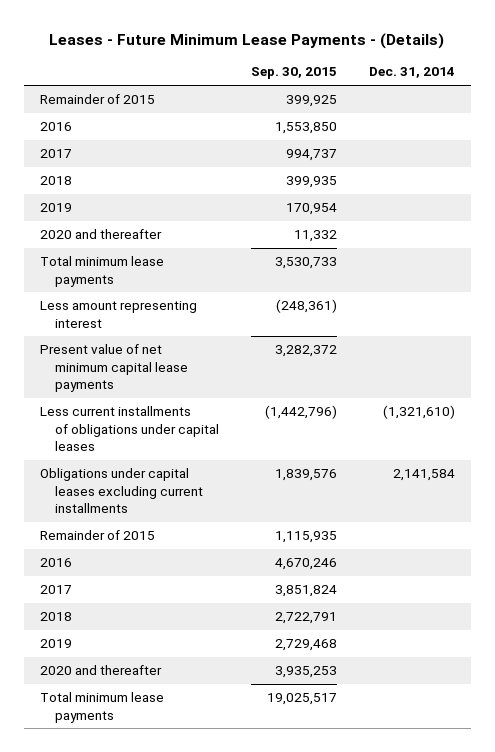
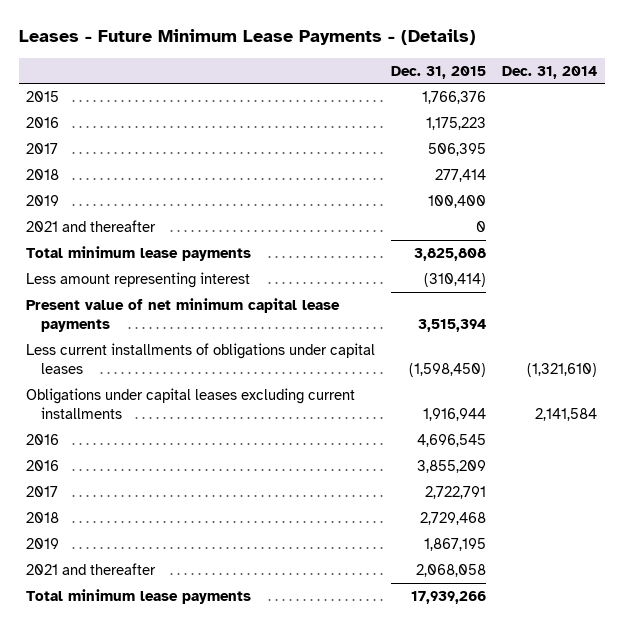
[251,67,338,80] Sep. 30, 2015 -> none
none -> [391,65,487,79] Dec. 31, 2015
[39,94,155,105] Remainder of 2015 -> [26,91,60,103] 2015
[39,229,162,240] 2020 and thereafter -> [26,220,157,233] 2021 and thereafter
[39,530,155,541] Remainder of 2015 -> none
none -> [26,460,60,472] 2016
[39,665,162,676] 2020 and thereafter -> [26,563,157,576] 2021 and thereafter

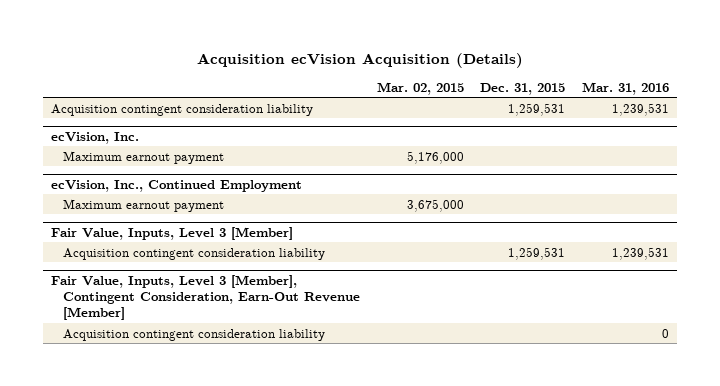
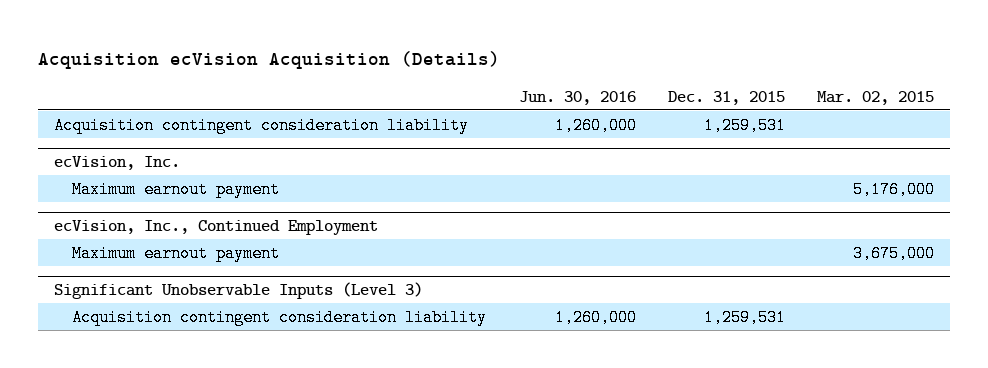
[581,81,669,95] Mar. 31, 2016 -> none
none -> [518,90,636,105] Jun. 30, 2016
[51,226,294,240] Fair Value, Inputs, Level 3 [Member] -> [54,282,424,300] Significant Unobservable Inputs (Level 3)
[51,274,361,321] Fair Value, Inputs, Level 3 [Member], Contingent Consideration, Earn-Out Revenue [Member] -> none
[63,328,326,341] Acquisition contingent consideration liability -> none

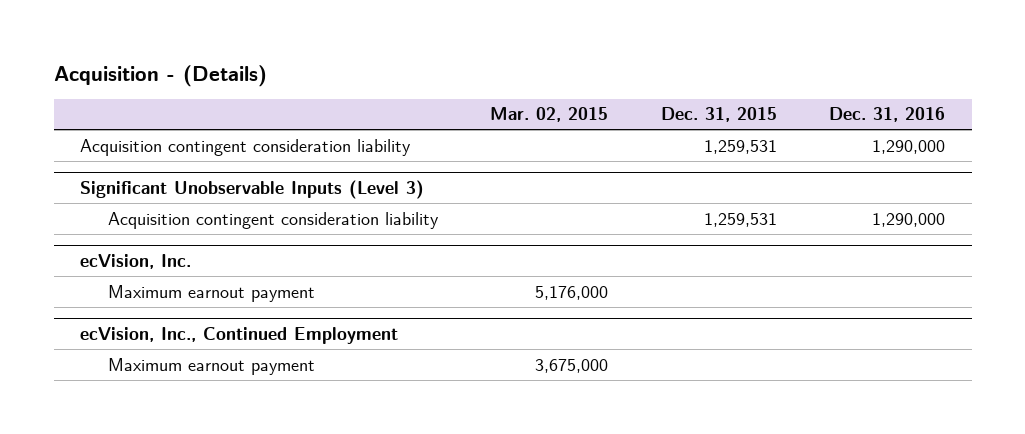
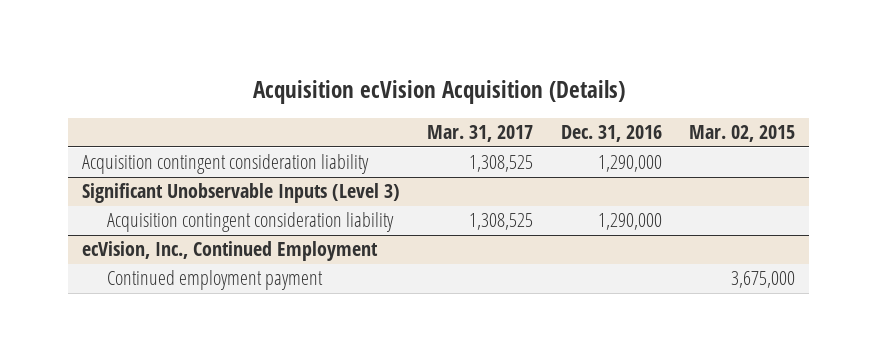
[53,65,267,88] Acquisition - (Details) -> [252,80,625,105] Acquisition ecVision Acquisition (Details)
[660,107,777,123] Dec. 31, 2015 -> none
none -> [427,125,534,143] Mar. 31, 2017
[79,253,191,269] ecVision, Inc. -> none
[107,284,315,302] Maximum earnout payment -> none
[107,357,315,375] Maximum earnout payment -> [107,270,324,291] Continued employment payment

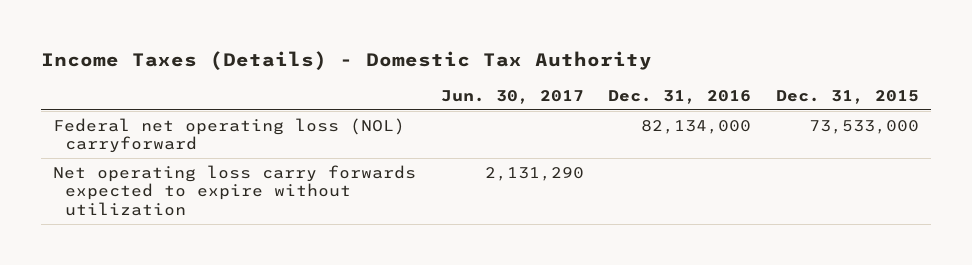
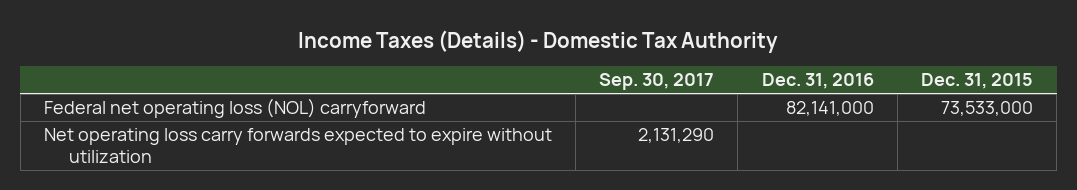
[440,89,584,104] Jun. 30, 2017 -> none
none -> [599,72,715,90] Sep. 30, 2017
[641,119,752,134] 82,134,000 -> [785,101,874,117] 82,141,000

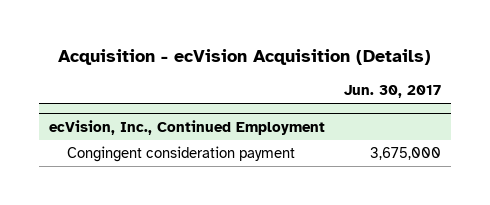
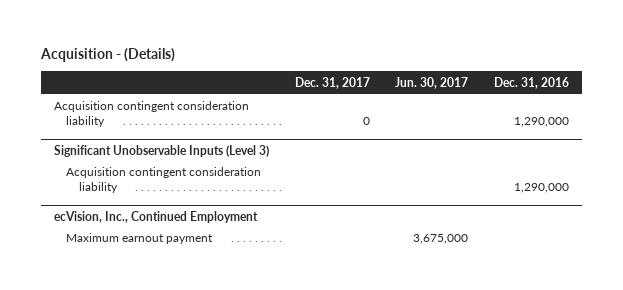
[57,49,431,66] Acquisition - ecVision Acquisition (Details) -> [39,48,175,63] Acquisition - (Details)
none -> [294,76,370,89] Dec. 31, 2017
none -> [494,76,570,89] Dec. 31, 2016
none -> [53,101,249,127] Acquisition contingent consideration liability
none -> [53,144,269,157] Significant Unobservable Inputs (Level 3)
none -> [66,167,262,193] Acquisition contingent consideration liability
[66,146,295,163] Congingent consideration payment -> [66,233,214,245] Maximum earnout payment

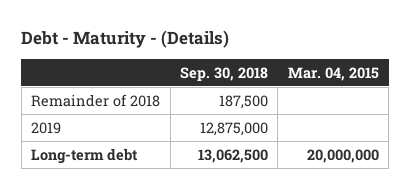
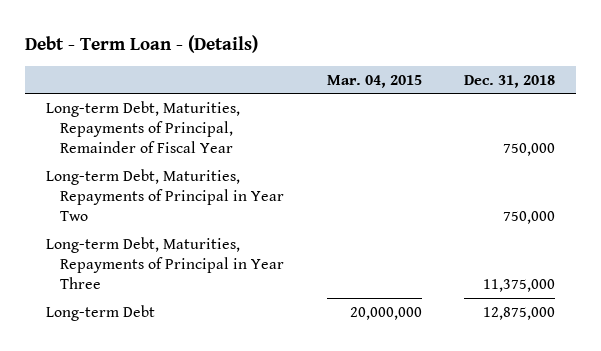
[21,30,230,49] Debt - Maturity - (Details) -> [25,34,259,53] Debt - Term Loan - (Details)
[180,66,269,81] Sep. 30, 2018 -> none
none -> [464,74,556,88] Dec. 31, 2018
[31,93,161,107] Remainder of 2018 -> [46,100,241,153] Long-term Debt, Maturities, Repayments of Principal, Remainder of Fiscal Year
[31,121,62,134] 2019 -> [46,168,285,221] Long-term Debt, Maturities, Repayments of Principal in Year Two
none -> [46,236,285,289] Long-term Debt, Maturities, Repayments of Principal in Year Three
[31,147,139,164] Long-term debt -> [46,304,156,321] Long-term Debt

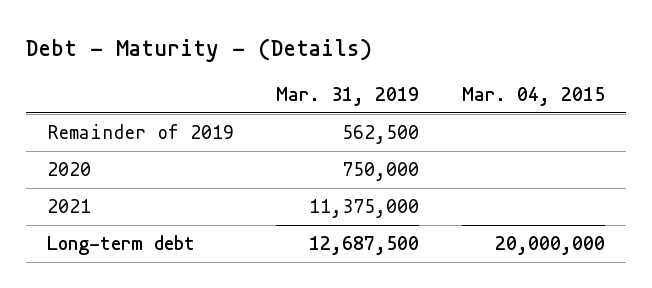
[25,34,259,53] Debt - Term Loan - (Details) -> [26,38,373,63] Debt - Maturity - (Details)
[464,74,556,88] Dec. 31, 2018 -> none
none -> [276,86,420,106] Mar. 31, 2019
[46,100,241,153] Long-term Debt, Maturities, Repayments of Principal, Remainder of Fiscal Year -> [47,124,235,140] Remainder of 2019
[46,168,285,221] Long-term Debt, Maturities, Repayments of Principal in Year Two -> [47,162,92,177] 2020
[46,236,285,289] Long-term Debt, Maturities, Repayments of Principal in Year Three -> [47,199,92,214] 2021
[46,304,156,321] Long-term Debt -> [47,235,196,256] Long-term debt

